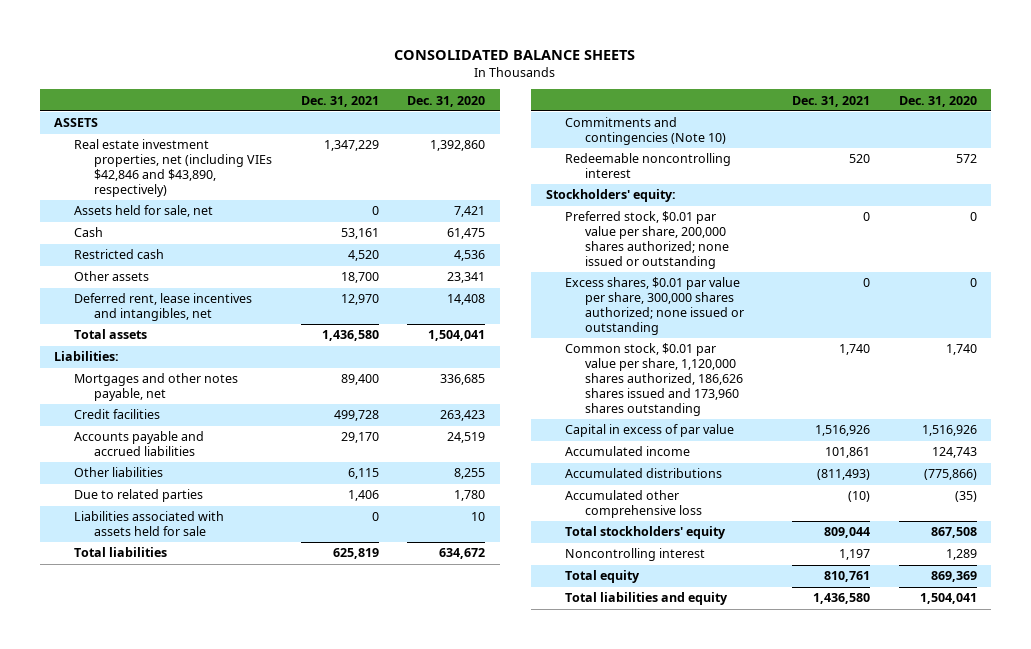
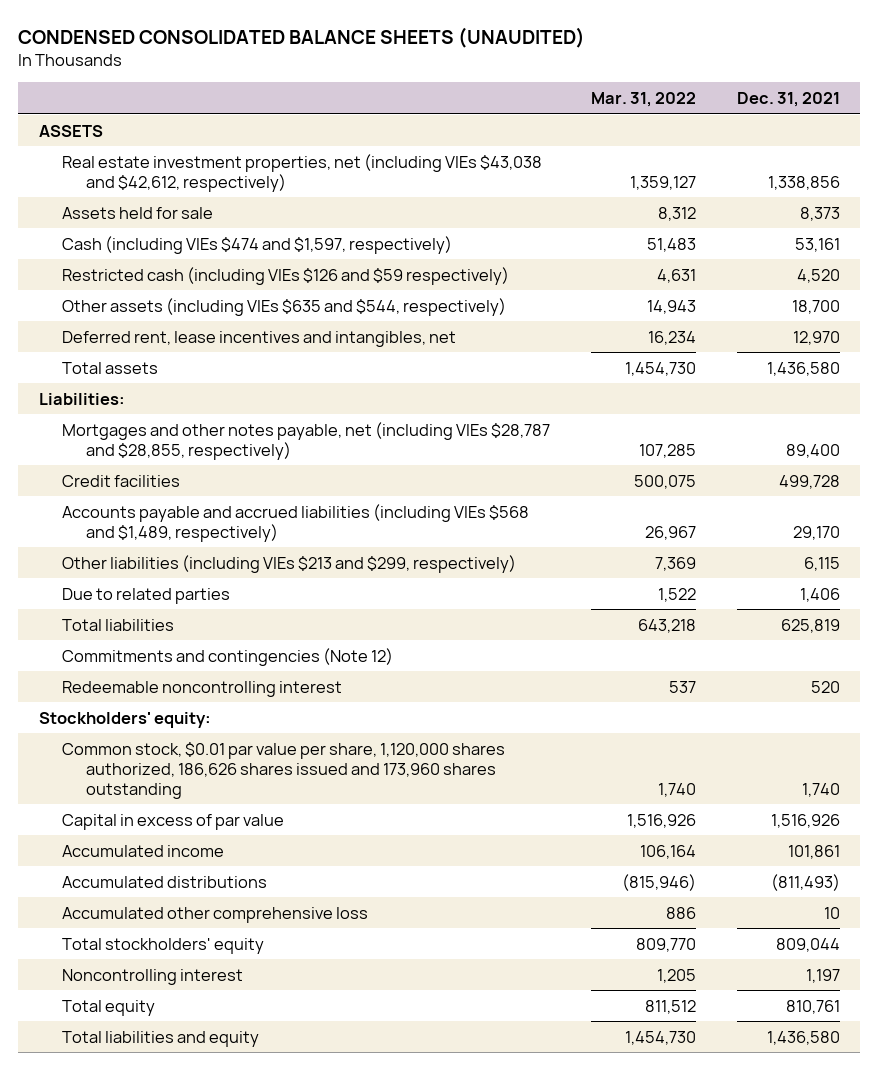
[394,49,636,60] CONSOLIDATED BALANCE SHEETS -> [18,26,586,48] CONDENSED CONSOLIDATED BALANCE SHEETS (UNAUDITED)
[407,95,486,107] Dec. 31, 2020 -> none
none -> [591,91,697,107] Mar. 31, 2022
[74,139,272,198] Real estate investment properties, net (including VIEs $42,846 and $43,890, respectively) -> [62,153,543,192] Real estate investment properties, net (including VIEs $43,038 and $42,612, respectively)
[323,140,379,152] 1,347,229 -> [767,175,840,190] 1,338,856
[74,205,214,218] Assets held for sale, net -> [62,206,214,219] Assets held for sale
[371,206,379,216] 0 -> [799,206,840,221] 8,373
[74,227,104,238] Cash -> [62,235,453,254] Cash (including VIEs $474 and $1,597, respectively)
[74,249,165,260] Restricted cash -> [62,266,510,285] Restricted cash (including VIEs $126 and $59 respectively)
[74,271,150,282] Other assets -> [62,297,507,316] Other assets (including VIEs $635 and $544, respectively)
[74,373,239,402] Mortgages and other notes payable, net -> [62,421,551,460] Mortgages and other notes payable, net (including VIEs $28,787 and $28,855, respectively)
[74,431,205,457] Accounts payable and accrued liabilities -> [62,503,530,542] Accounts payable and accrued liabilities (including VIEs $568 and $1,489, respectively)
[74,467,164,478] Other liabilities -> [62,554,517,573] Other liabilities (including VIEs $213 and $299, respectively)
[74,511,225,537] Liabilities associated with assets held for sale -> none
[565,117,727,146] Commitments and contingencies (Note 10) -> [62,647,394,666] Commitments and contingencies (Note 12)
[565,211,730,270] Preferred stock, $0.01 par value per share, 200,000 shares authorized; none issued or outstanding -> none
[565,277,745,336] Excess shares, $0.01 par value per share, 300,000 shares authorized; none issued or outstanding -> none
[847,491,870,503] (10) -> [823,906,840,919] 10

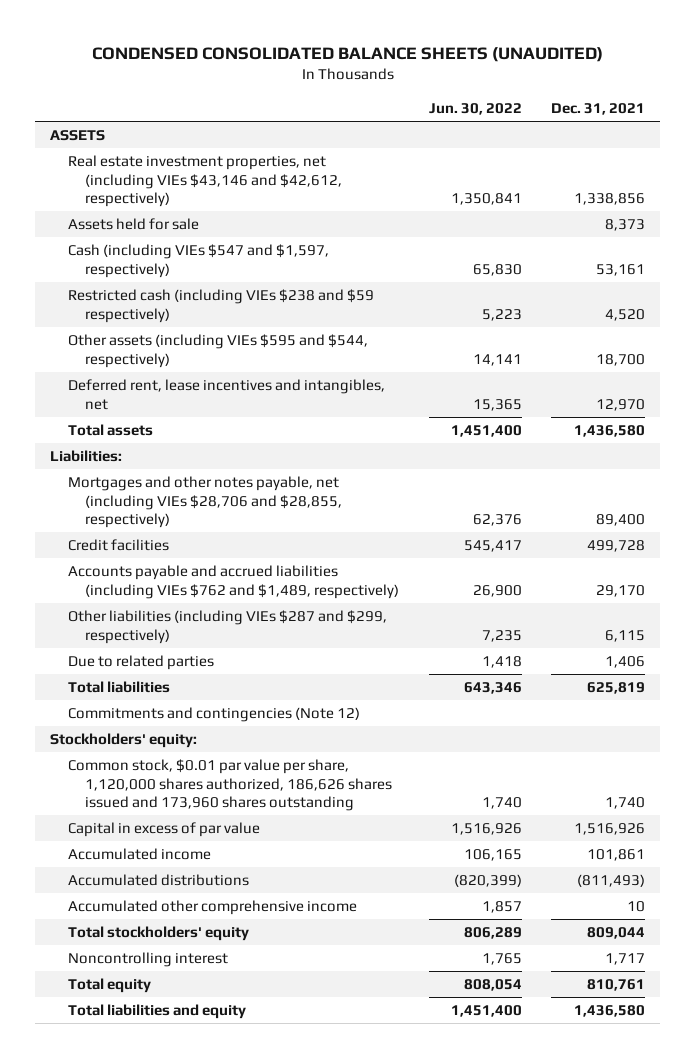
[591,91,697,107] Mar. 31, 2022 -> none
none -> [428,102,522,115] Jun. 30, 2022
[62,153,543,192] Real estate investment properties, net (including VIEs $43,038 and $42,612, respectively) -> [67,155,343,207] Real estate investment properties, net (including VIEs $43,146 and $42,612, respectively)
[62,235,453,254] Cash (including VIEs $474 and $1,597, respectively) -> [67,244,329,278] Cash (including VIEs $547 and $1,597, respectively)
[62,266,510,285] Restricted cash (including VIEs $126 and $59 respectively) -> [67,289,374,323] Restricted cash (including VIEs $238 and $59 respectively)
[62,297,507,316] Other assets (including VIEs $635 and $544, respectively) -> [67,334,368,368] Other assets (including VIEs $595 and $544, respectively)
[62,421,551,460] Mortgages and other notes payable, net (including VIEs $28,787 and $28,855, respectively) -> [67,476,343,528] Mortgages and other notes payable, net (including VIEs $28,706 and $28,855, respectively)
[62,503,530,542] Accounts payable and accrued liabilities (including VIEs $568 and $1,489, respectively) -> [67,565,400,599] Accounts payable and accrued liabilities (including VIEs $762 and $1,489, respectively)
[62,554,517,573] Other liabilities (including VIEs $213 and $299, respectively) -> [67,610,387,644] Other liabilities (including VIEs $287 and $299, respectively)
[62,680,343,697] Redeemable noncontrolling interest -> none
[62,906,369,923] Accumulated other comprehensive loss -> [67,900,357,916] Accumulated other comprehensive income
[805,968,840,983] 1,197 -> [605,953,646,966] 1,717

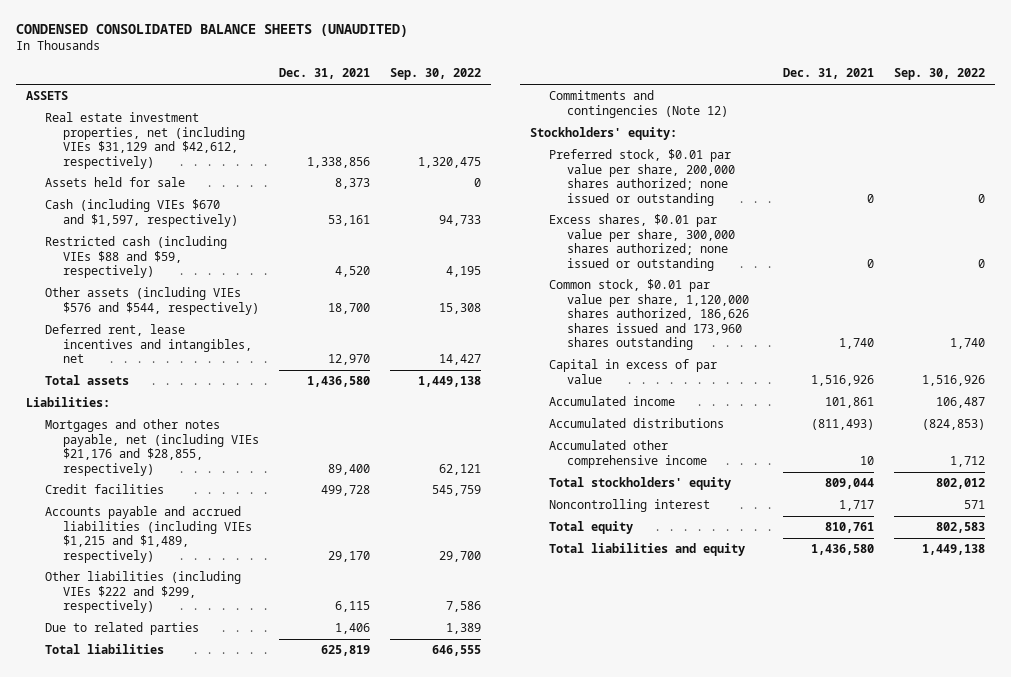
[428,102,522,115] Jun. 30, 2022 -> none
none -> [389,68,481,81] Sep. 30, 2022
[67,155,343,207] Real estate investment properties, net (including VIEs $43,146 and $42,612, respectively) -> [44,112,246,169] Real estate investment properties, net (including VIEs $31,129 and $42,612, respectively)
[67,244,329,278] Cash (including VIEs $547 and $1,597, respectively) -> [44,199,239,227] Cash (including VIEs $670 and $1,597, respectively)
[67,289,374,323] Restricted cash (including VIEs $238 and $59 respectively) -> [44,236,227,279] Restricted cash (including VIEs $88 and $59, respectively)
[67,334,368,368] Other assets (including VIEs $595 and $544, respectively) -> [44,287,260,315] Other assets (including VIEs $576 and $544, respectively)
[67,476,343,528] Mortgages and other notes payable, net (including VIEs $28,706 and $28,855, respectively) -> [44,419,260,476] Mortgages and other notes payable, net (including VIEs $21,176 and $28,855, respectively)
[67,565,400,599] Accounts payable and accrued liabilities (including VIEs $762 and $1,489, respectively) -> [44,506,253,563] Accounts payable and accrued liabilities (including VIEs $1,215 and $1,489, respectively)
[67,610,387,644] Other liabilities (including VIEs $287 and $299, respectively) -> [44,571,241,614] Other liabilities (including VIEs $222 and $299, respectively)
none -> [548,149,736,206] Preferred stock, $0.01 par value per share, 200,000 shares authorized; none issued or outstanding
none -> [548,214,736,271] Excess shares, $0.01 par value per share, 300,000 shares authorized; none issued or outstanding

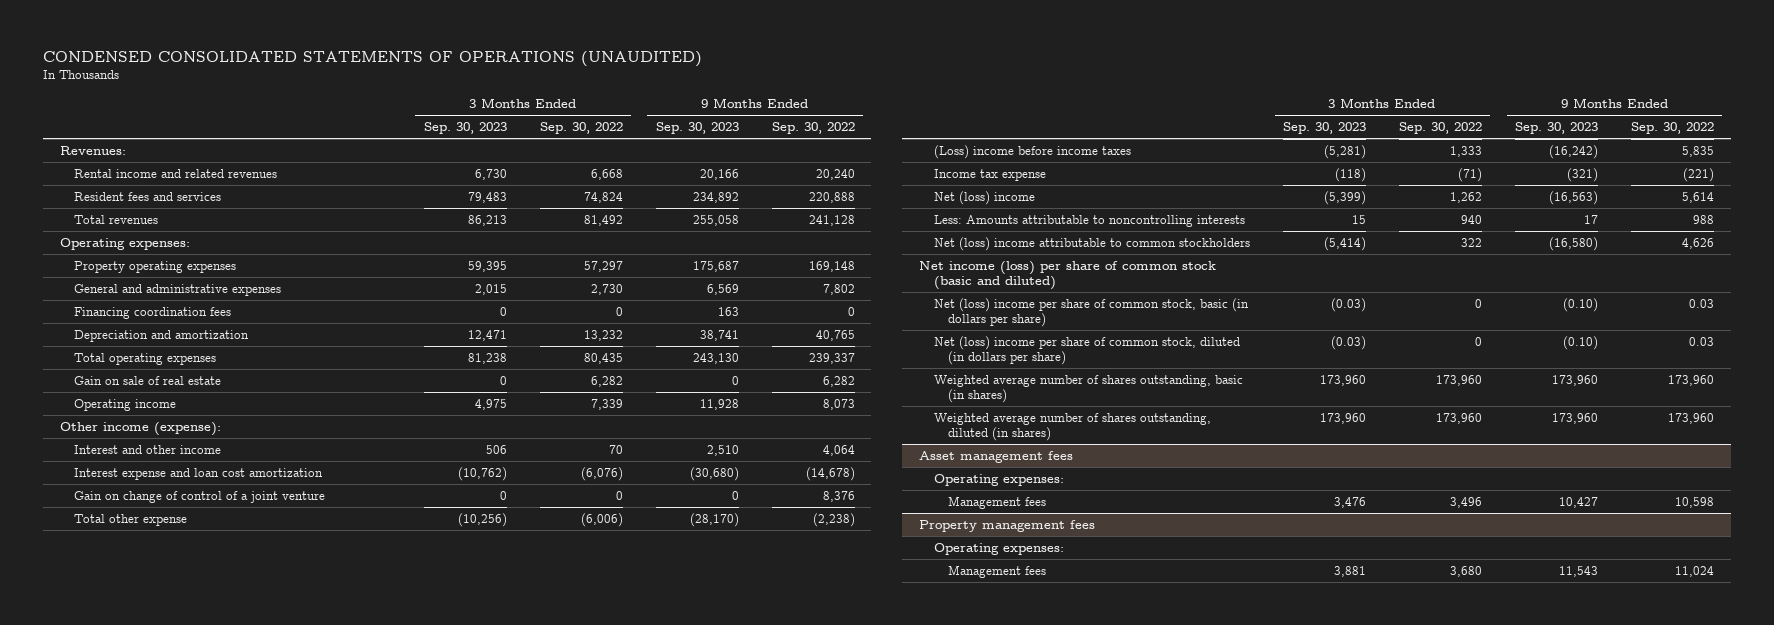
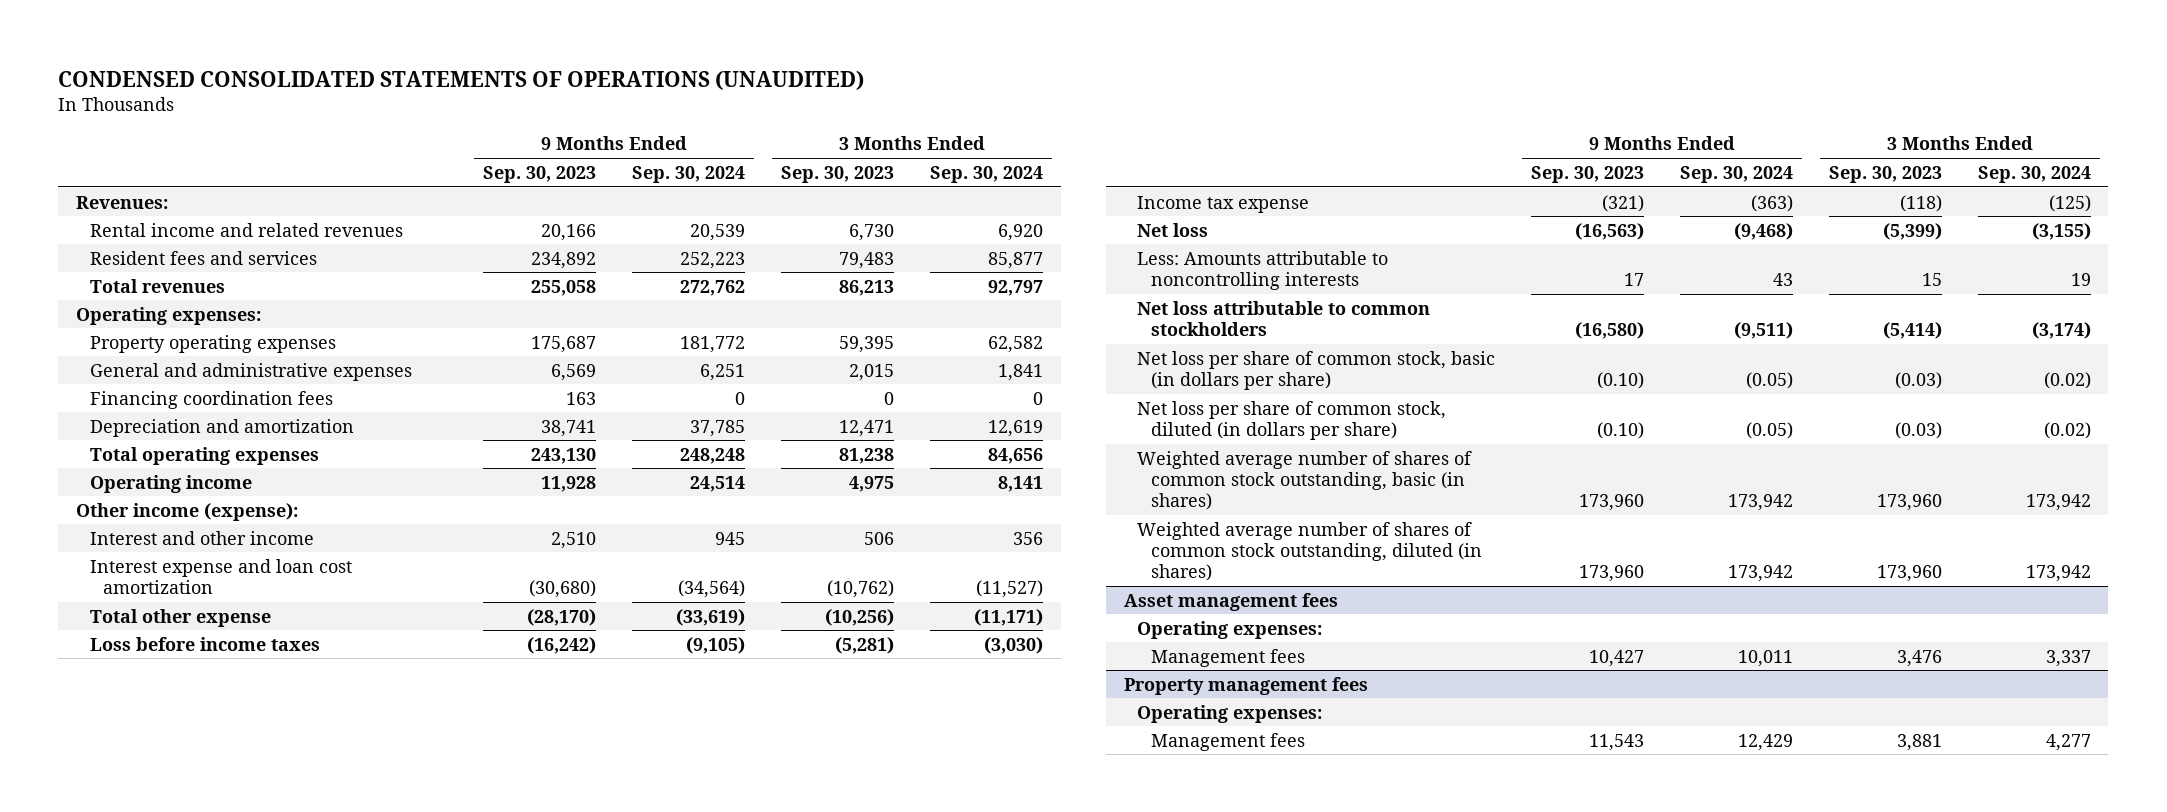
[539,122,623,135] Sep. 30, 2022 -> none
[771,122,855,135] Sep. 30, 2022 -> none
none -> [632,165,746,183] Sep. 30, 2024
none -> [929,165,1043,183] Sep. 30, 2024
[74,375,222,385] Gain on sale of real estate -> none
[74,490,326,503] Gain on change of control of a joint venture -> none
[933,144,1131,159] (Loss) income before income taxes -> [89,636,320,651] Loss before income taxes
[933,190,1035,205] Net (loss) income -> [1137,222,1209,237] Net loss
[918,260,1216,291] Net income (loss) per share of common stock (basic and diluted) -> none
[933,236,1250,251] Net (loss) income attributable to common stockholders -> [1137,300,1431,336] Net loss attributable to common stockholders
[933,297,1249,328] Net (loss) income per share of common stock, basic (in dollars per share) -> [1137,350,1496,390] Net loss per share of common stock, basic (in dollars per share)
[933,335,1240,366] Net (loss) income per share of common stock, diluted (in dollars per share) -> [1137,400,1447,440] Net loss per share of common stock, diluted (in dollars per share)
[933,374,1243,404] Weighted average number of shares outstanding, basic (in shares) -> [1137,450,1473,510] Weighted average number of shares of common stock outstanding, basic (in shares)
[933,412,1211,442] Weighted average number of shares outstanding, diluted (in shares) -> [1137,521,1482,581] Weighted average number of shares of common stock outstanding, diluted (in shares)

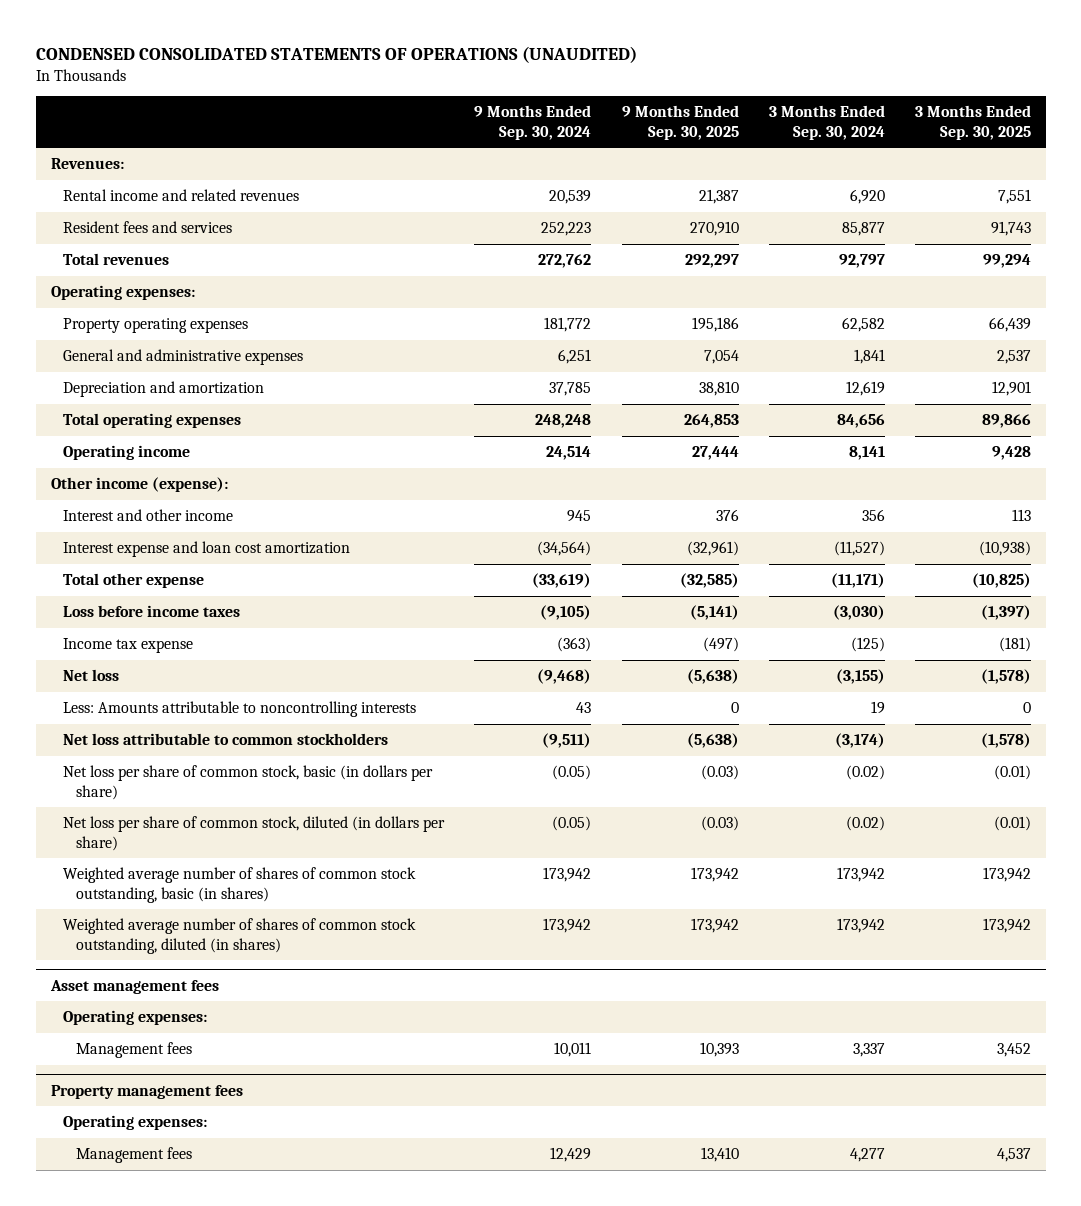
[483,165,597,183] Sep. 30, 2023 -> none
[780,165,894,183] Sep. 30, 2023 -> none
none -> [621,105,739,140] 9 Months Ended Sep. 30, 2025
none -> [914,105,1031,140] 3 Months Ended Sep. 30, 2025
[89,390,333,409] Financing coordination fees -> none

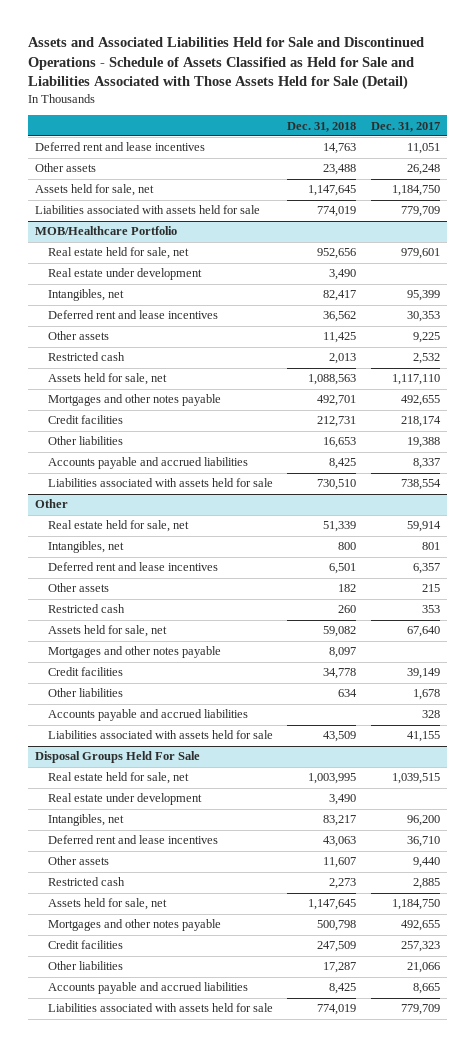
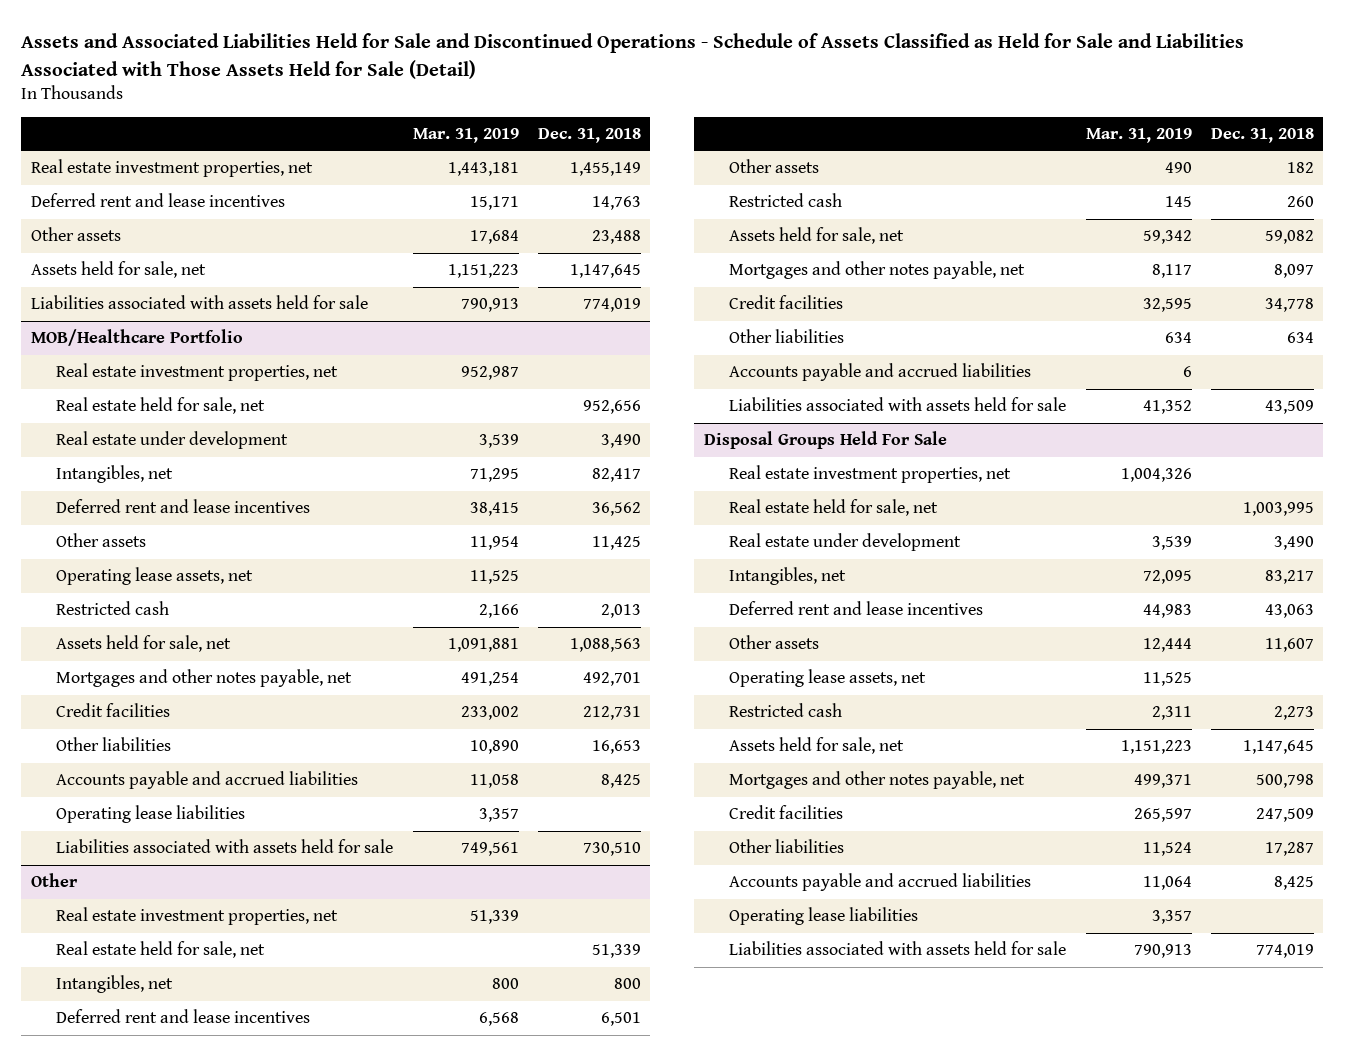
[370,121,440,132] Dec. 31, 2017 -> none
none -> [412,128,519,144] Mar. 31, 2019
none -> [30,159,313,178] Real estate investment properties, net
none -> [56,363,339,382] Real estate investment properties, net
none -> [56,567,254,586] Operating lease assets, net
[47,394,221,407] Mortgages and other notes payable -> [56,669,353,688] Mortgages and other notes payable, net
none -> [56,805,246,824] Operating lease liabilities
none -> [56,907,339,926] Real estate investment properties, net
[47,646,221,659] Mortgages and other notes payable -> [729,261,1026,280] Mortgages and other notes payable, net
none -> [729,465,1012,484] Real estate investment properties, net
none -> [729,669,927,688] Operating lease assets, net
[47,919,221,932] Mortgages and other notes payable -> [729,771,1026,790] Mortgages and other notes payable, net
none -> [729,907,919,926] Operating lease liabilities

